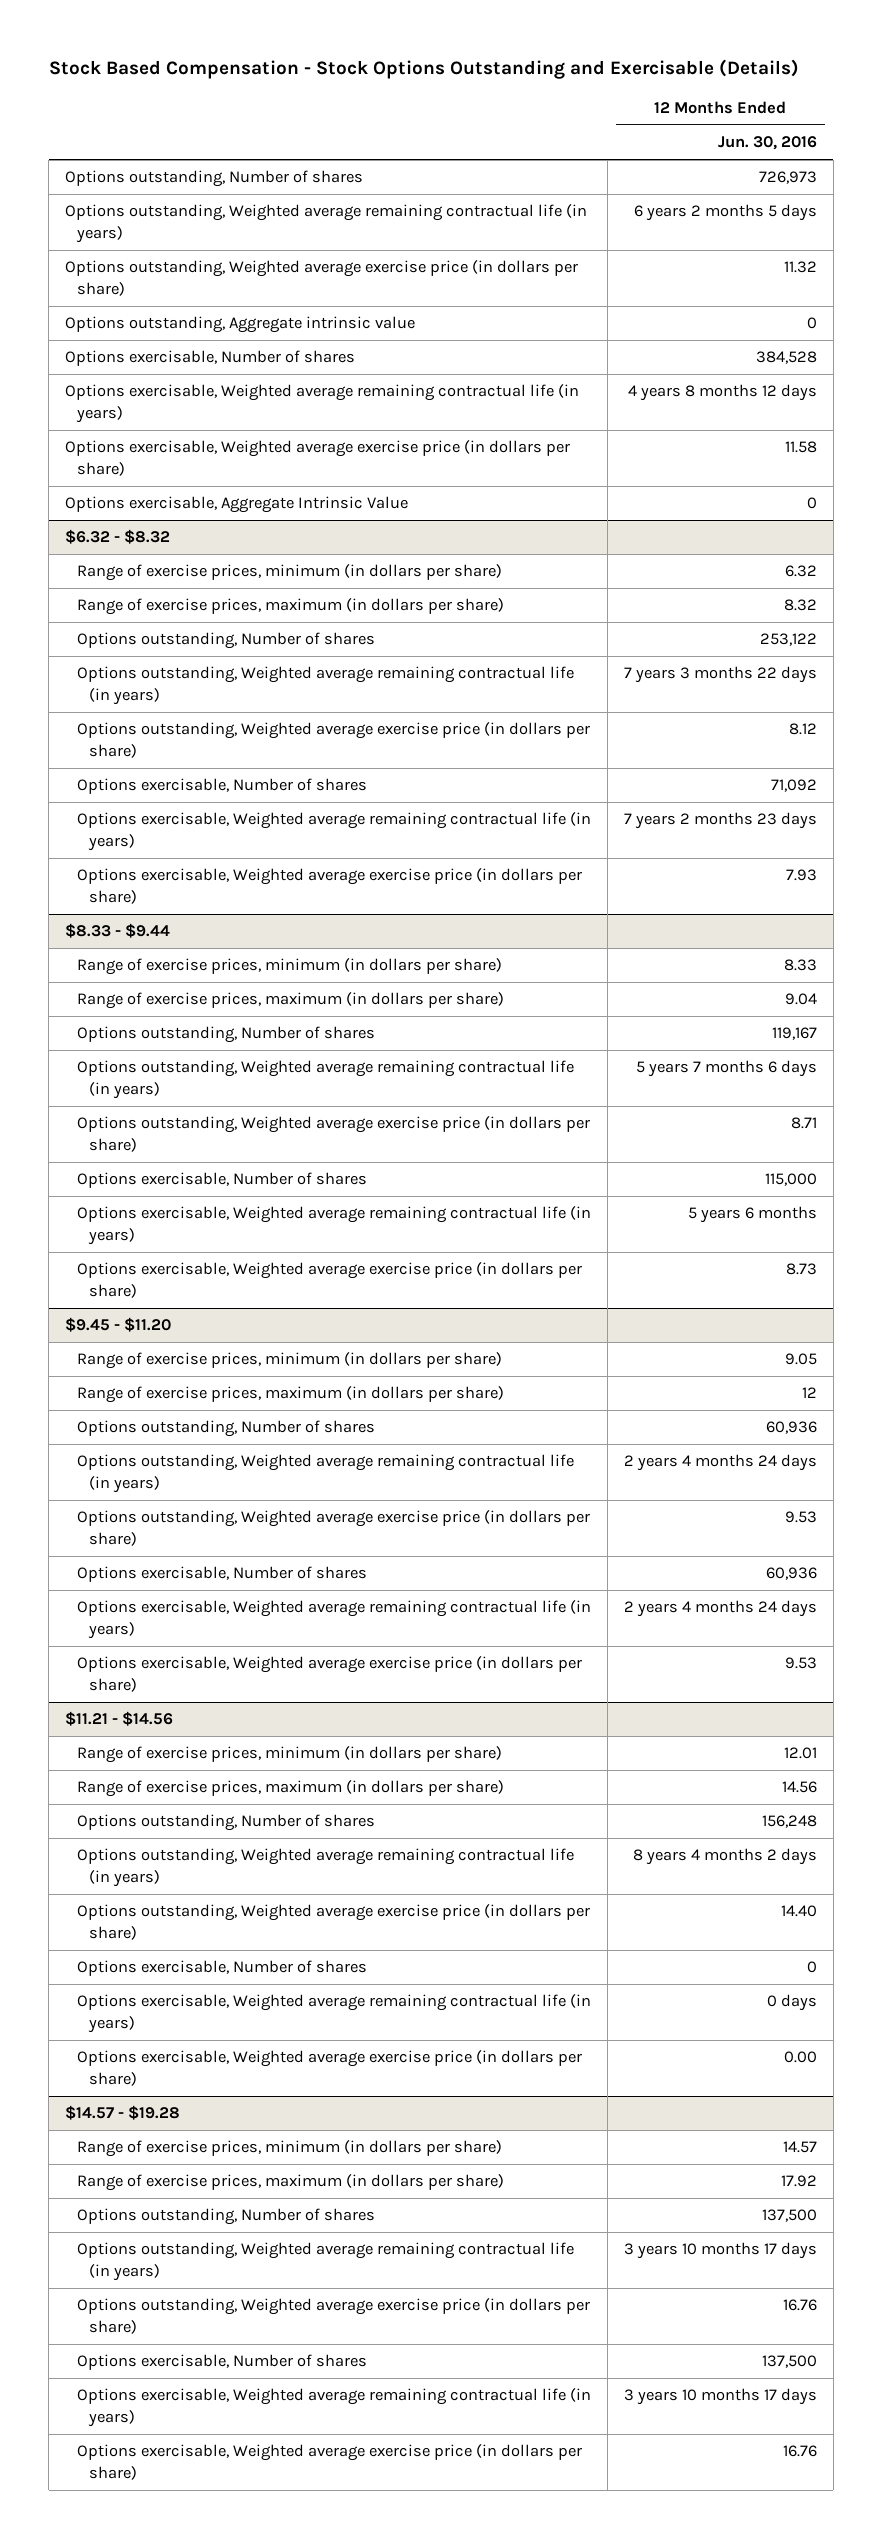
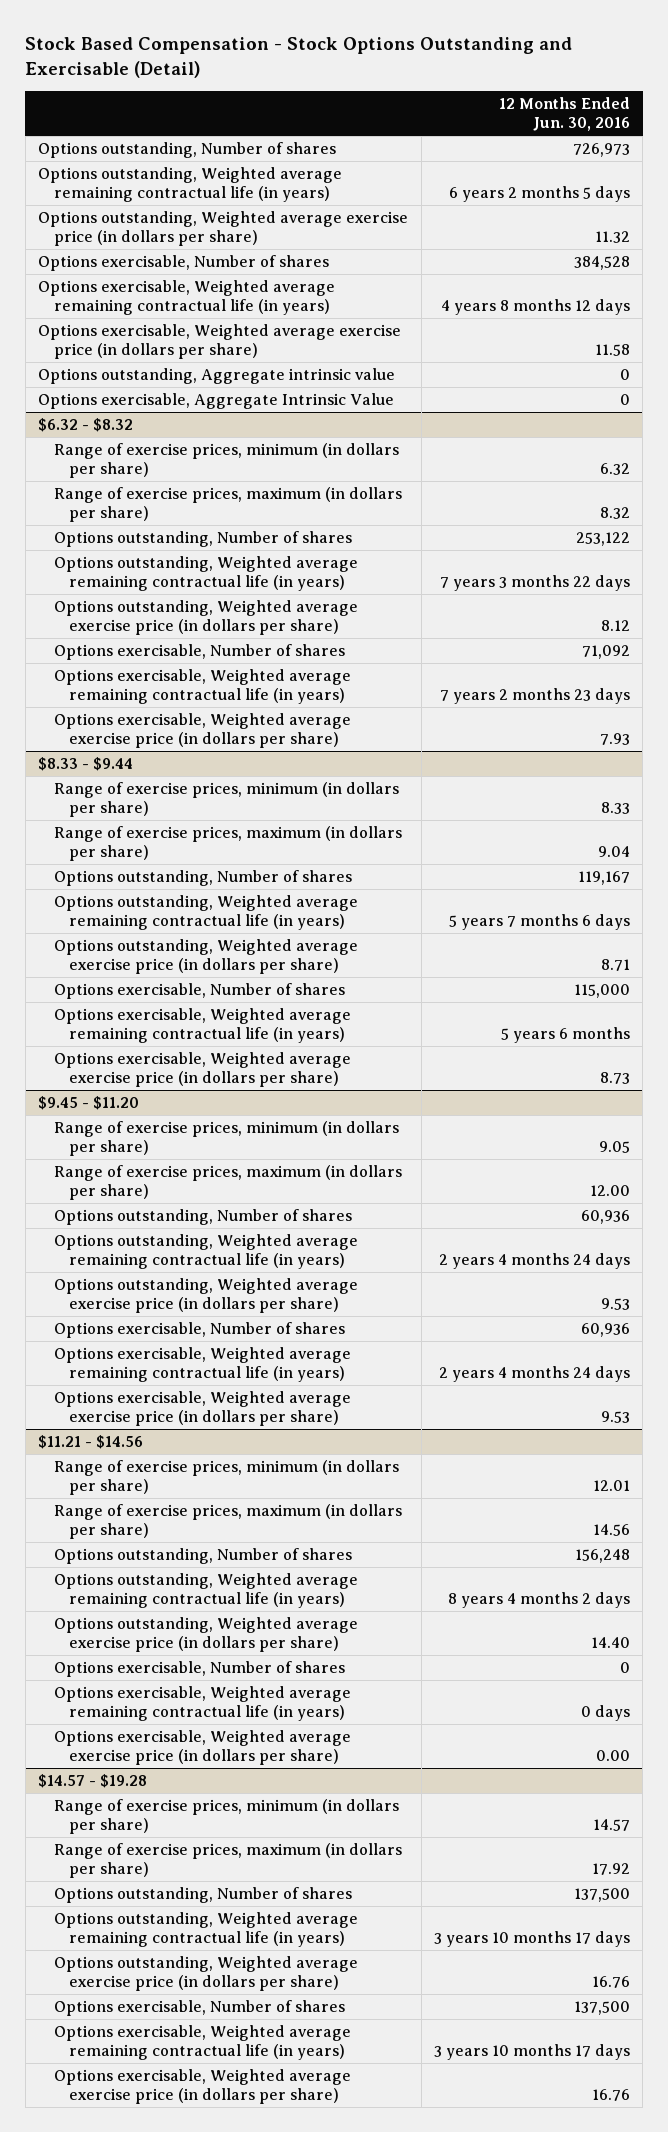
[48,59,799,80] Stock Based Compensation - Stock Options Outstanding and Exercisable (Details) -> [25,37,573,78] Stock Based Compensation - Stock Options Outstanding and Exercisable (Detail)
[65,316,416,334] Options outstanding, Aggregate intrinsic value -> [38,367,396,384] Options outstanding, Aggregate intrinsic value
[801,1387,817,1399] 12 -> [590,1185,631,1197] 12.00

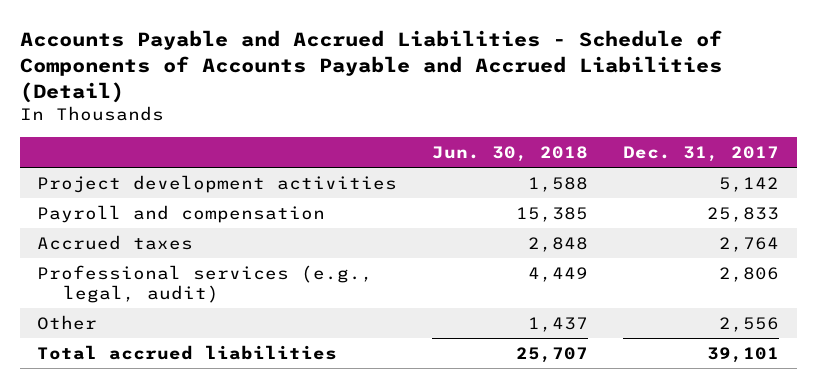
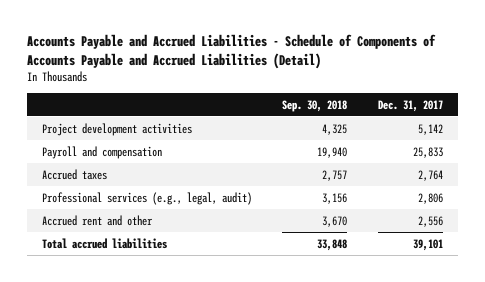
[432,145,589,162] Jun. 30, 2018 -> none
none -> [282,99,348,112] Sep. 30, 2018
[37,314,98,330] Other -> [42,214,154,226] Accrued rent and other

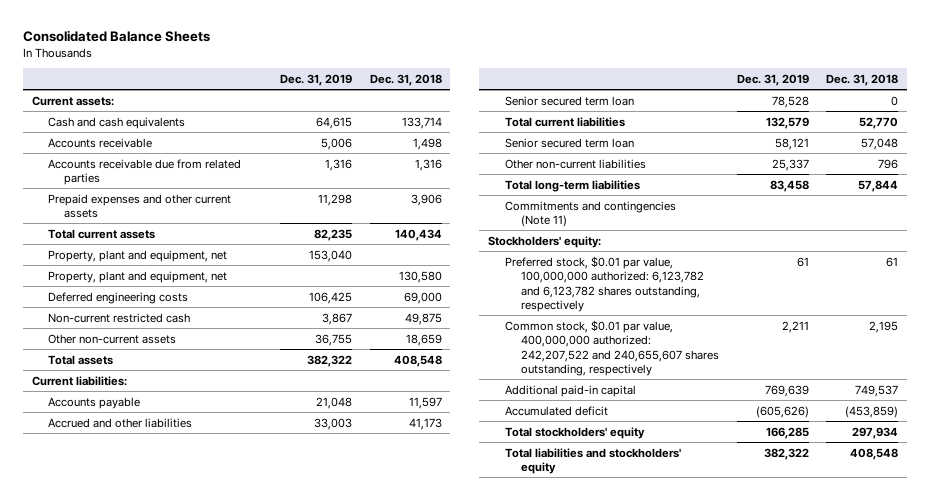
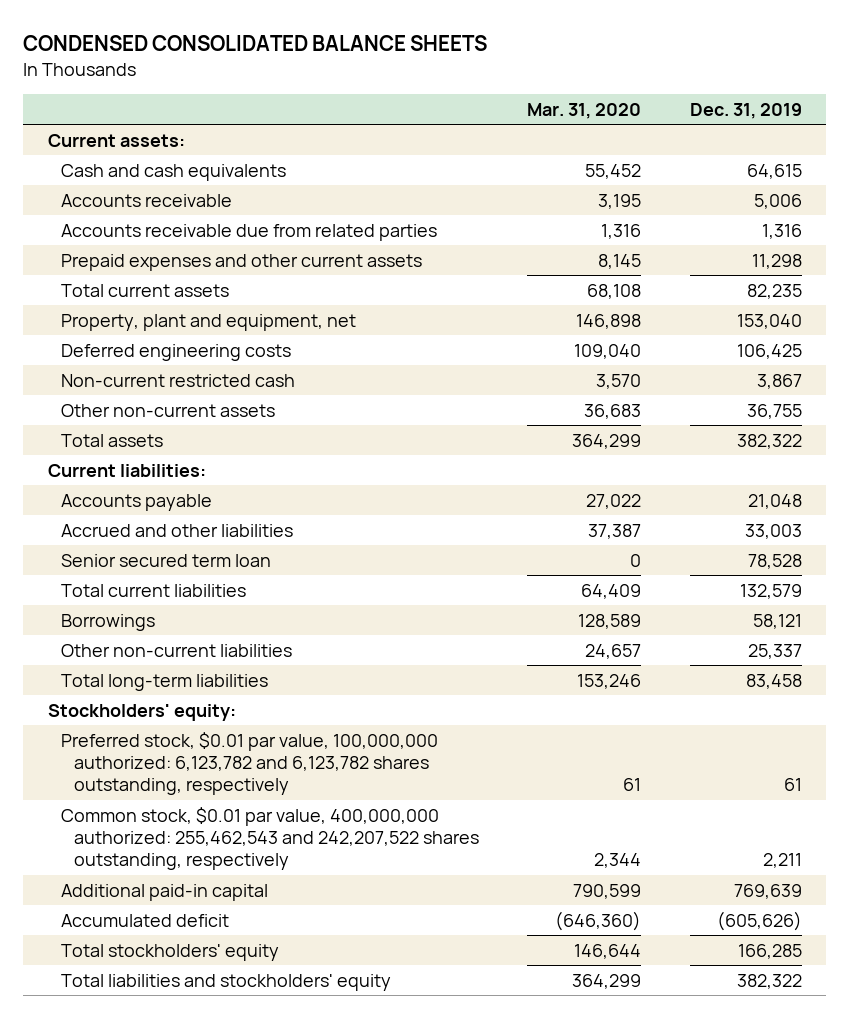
[22,29,210,42] Consolidated Balance Sheets -> [23,35,488,52] CONDENSED CONSOLIDATED BALANCE SHEETS
[369,73,442,86] Dec. 31, 2018 -> none
none -> [527,102,642,119] Mar. 31, 2020
[48,270,228,283] Property, plant and equipment, net -> none
[504,137,634,148] Senior secured term loan -> [60,613,155,631] Borrowings
[504,200,676,228] Commitments and contingencies (Note 11) -> none
[504,319,720,377] Common stock, $0.01 par value, 400,000,000 authorized: 242,207,522 and 240,655,607 shares outstanding, respectively -> [60,806,479,870] Common stock, $0.01 par value, 400,000,000 authorized: 255,462,543 and 242,207,522 shares outstanding, respectively

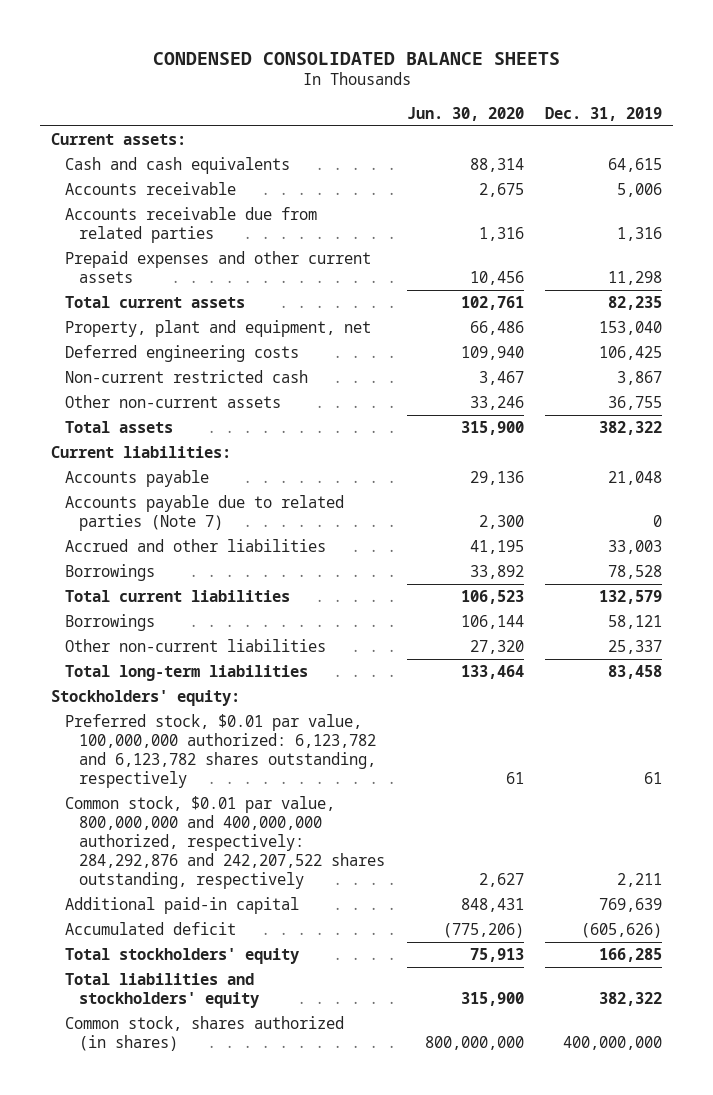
[527,102,642,119] Mar. 31, 2020 -> none
none -> [406,106,524,121] Jun. 30, 2020
none -> [65,494,345,531] Accounts payable due to related parties (Note 7)
[60,553,271,567] Senior secured term loan -> [65,563,156,581] Borrowings
[60,806,479,870] Common stock, $0.01 par value, 400,000,000 authorized: 255,462,543 and 242,207,522 shares outstanding, respectively -> [65,795,386,889] Common stock, $0.01 par value, 800,000,000 and 400,000,000 authorized, respectively: 284,292,876 and 242,207,522 shares outstanding, respectively
none -> [65,1015,345,1051] Common stock, shares authorized (in shares)

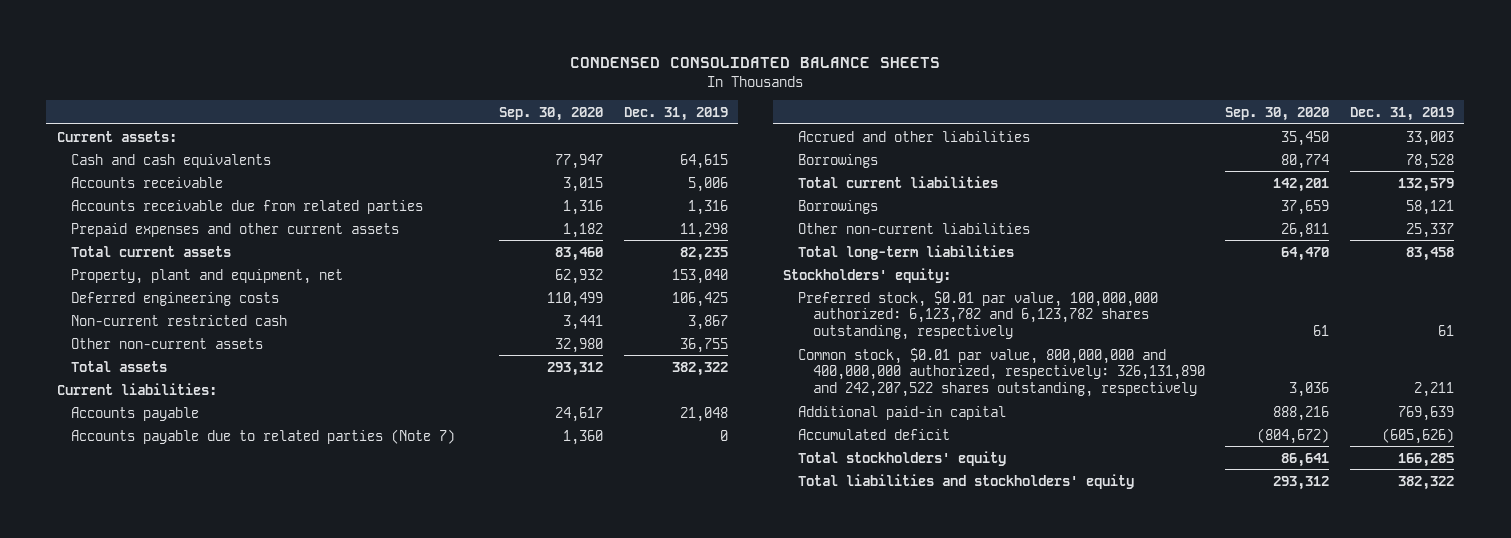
[406,106,524,121] Jun. 30, 2020 -> none
none -> [498,106,603,121] Sep. 30, 2020
[65,795,386,889] Common stock, $0.01 par value, 800,000,000 and 400,000,000 authorized, respectively: 284,292,876 and 242,207,522 shares outstanding, respectively -> [797,347,1205,398] Common stock, $0.01 par value, 800,000,000 and 400,000,000 authorized, respectively: 326,131,890 and 242,207,522 shares outstanding, respectively
[65,1015,345,1051] Common stock, shares authorized (in shares) -> none

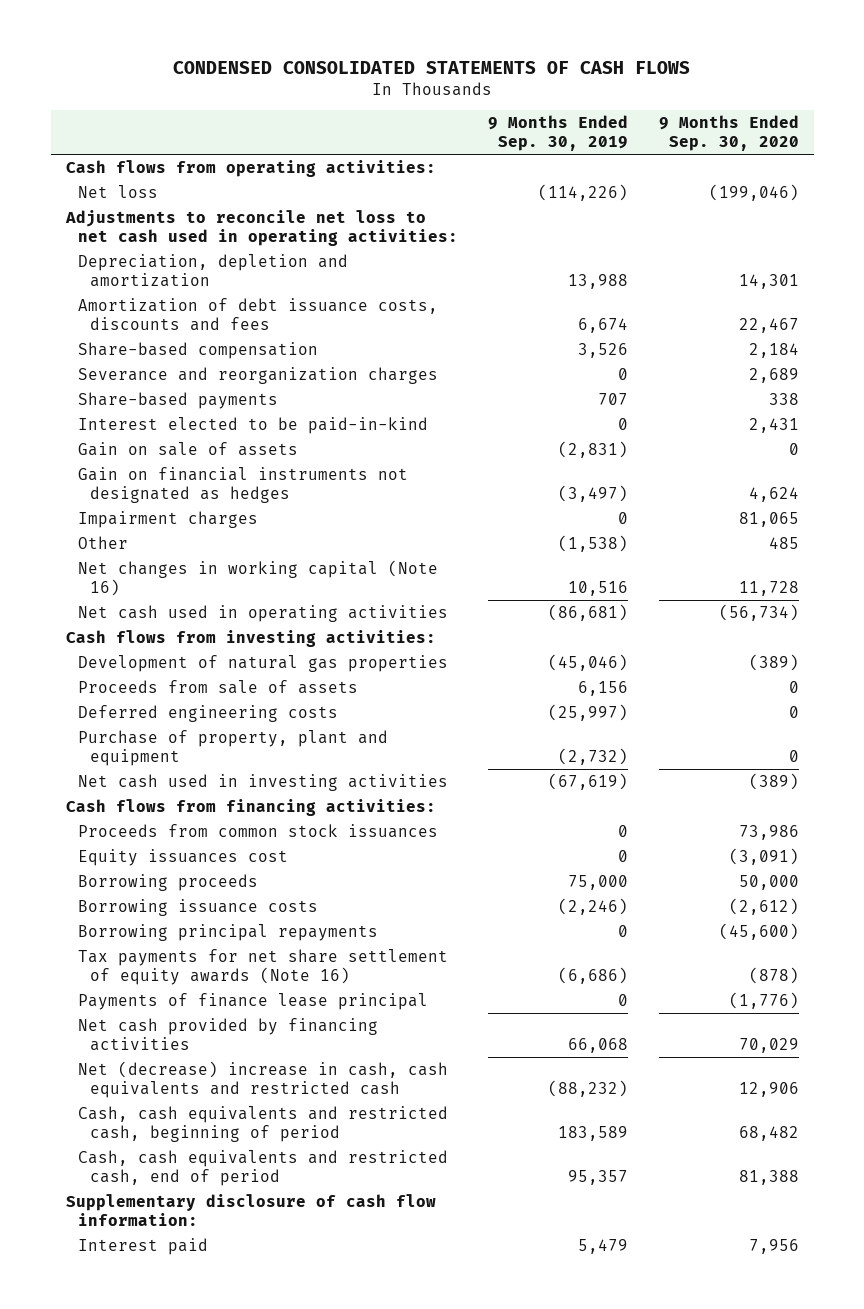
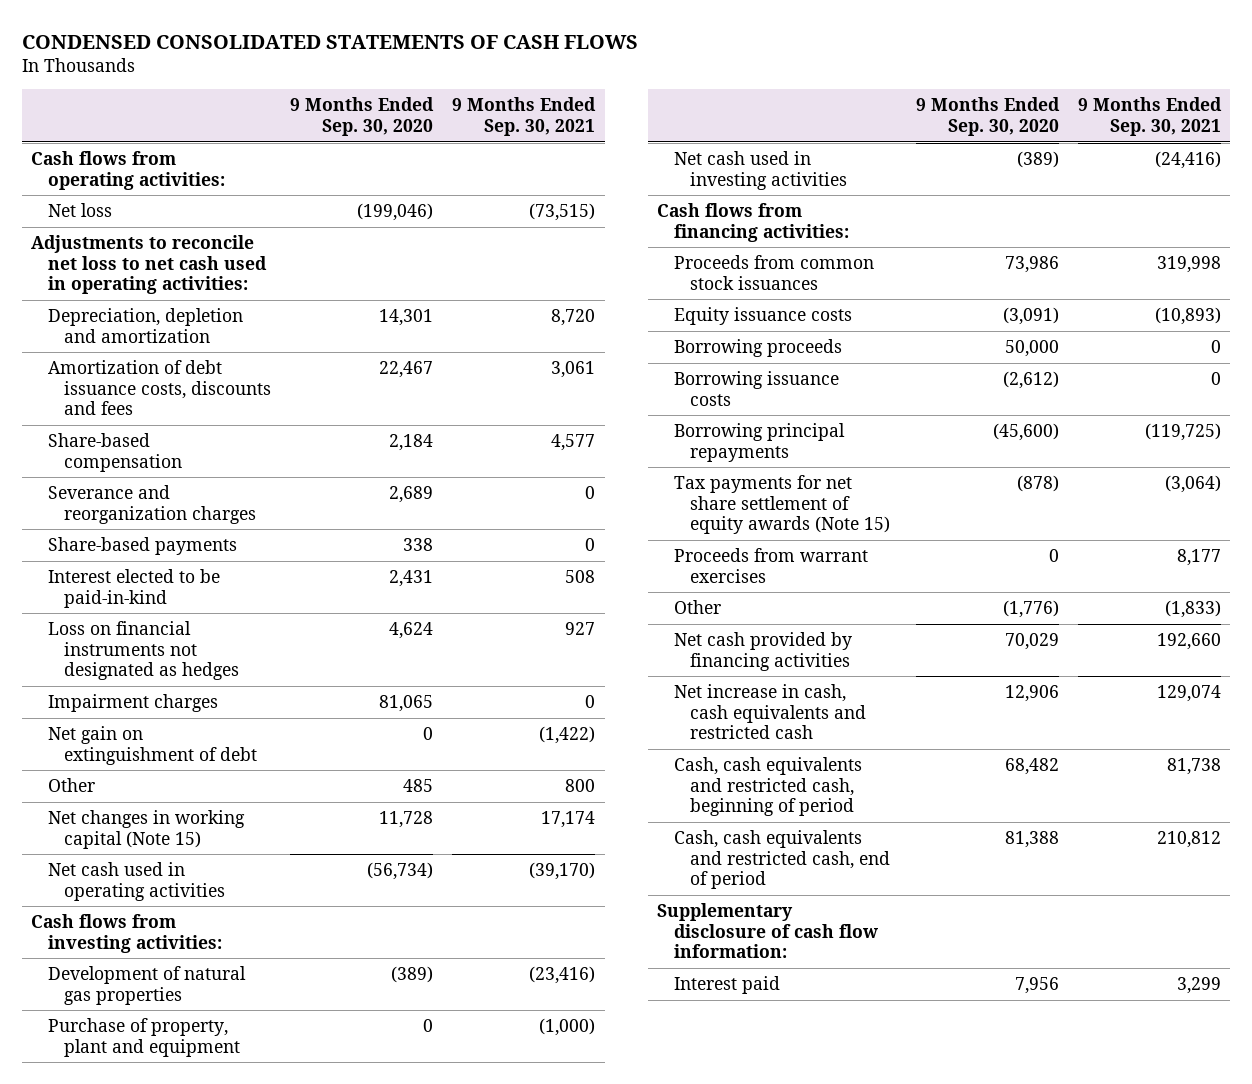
[488,115,629,152] 9 Months Ended Sep. 30, 2019 -> none
none -> [452,97,597,136] 9 Months Ended Sep. 30, 2021
[77,441,298,456] Gain on sale of assets -> none
[77,466,408,503] Gain on financial instruments not designated as hedges -> [47,621,240,681] Loss on financial instruments not designated as hedges
none -> [47,726,258,765] Net gain on extinguishment of debt
[77,559,438,596] Net changes in working capital (Note 16) -> [47,810,245,849] Net changes in working capital (Note 15)
[77,679,358,694] Proceeds from sale of assets -> none
[77,704,338,722] Deferred engineering costs -> none
[77,848,288,866] Equity issuances cost -> [673,307,852,326] Equity issuance costs
[77,948,448,985] Tax payments for net share settlement of equity awards (Note 16) -> [673,475,891,535] Tax payments for net share settlement of equity awards (Note 15)
none -> [673,548,868,583] Proceeds from warrant exercises
[77,992,428,1010] Payments of finance lease principal -> [673,600,721,615] Other
[77,1060,448,1098] Net (decrease) increase in cash, cash equivalents and restricted cash -> [673,684,867,740] Net increase in cash, cash equivalents and restricted cash

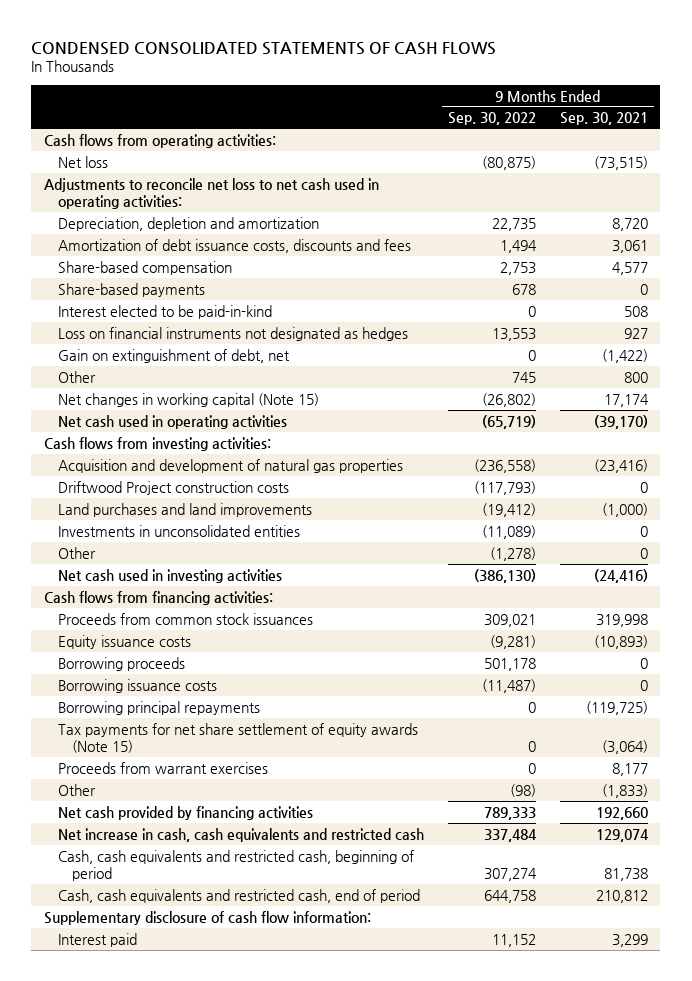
[290,97,435,136] 9 Months Ended Sep. 30, 2020 -> none
none -> [448,112,537,126] Sep. 30, 2022
[47,485,257,524] Severance and reorganization charges -> none
[47,694,218,713] Impairment charges -> none
[47,726,258,765] Net gain on extinguishment of debt -> [57,348,290,363] Gain on extinguishment of debt, net
[47,1018,241,1057] Purchase of property, plant and equipment -> none
[47,966,246,1005] Development of natural gas properties -> [57,458,403,473] Acquisition and development of natural gas properties
none -> [57,480,289,495] Driftwood Project construction costs
none -> [57,502,312,517] Land purchases and land improvements
none -> [57,524,300,537] Investments in unconsolidated entities
none -> [57,546,96,559] Other

